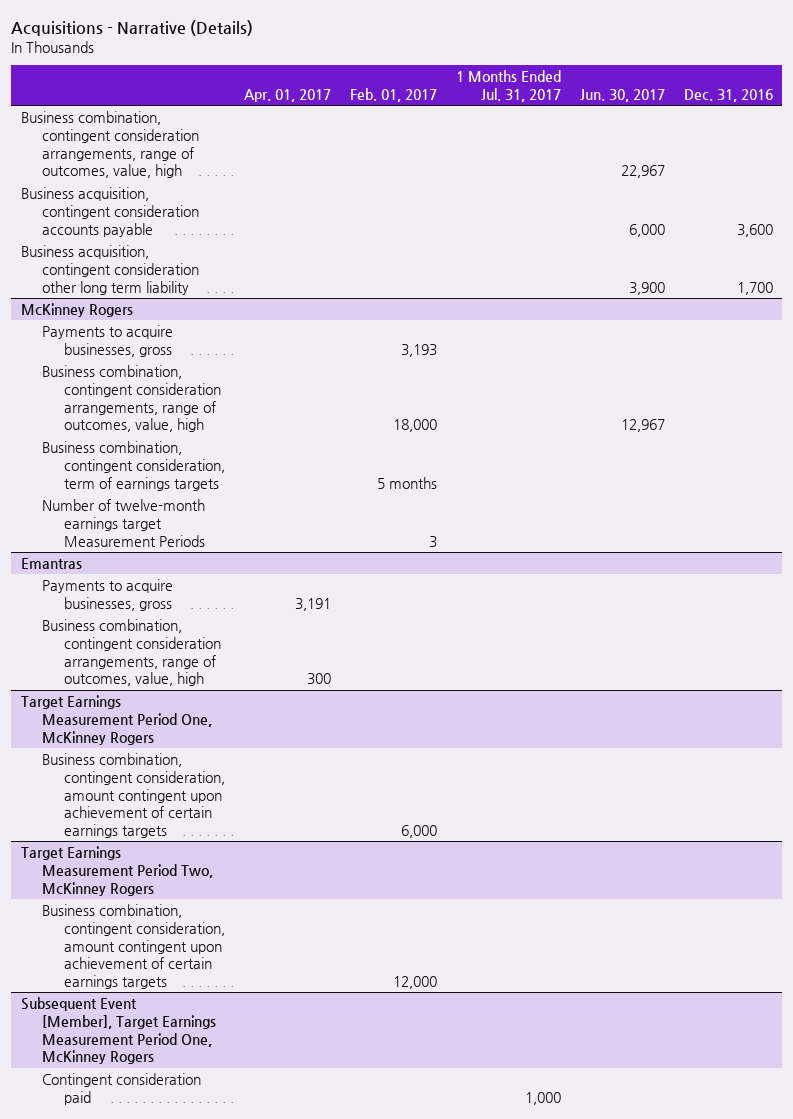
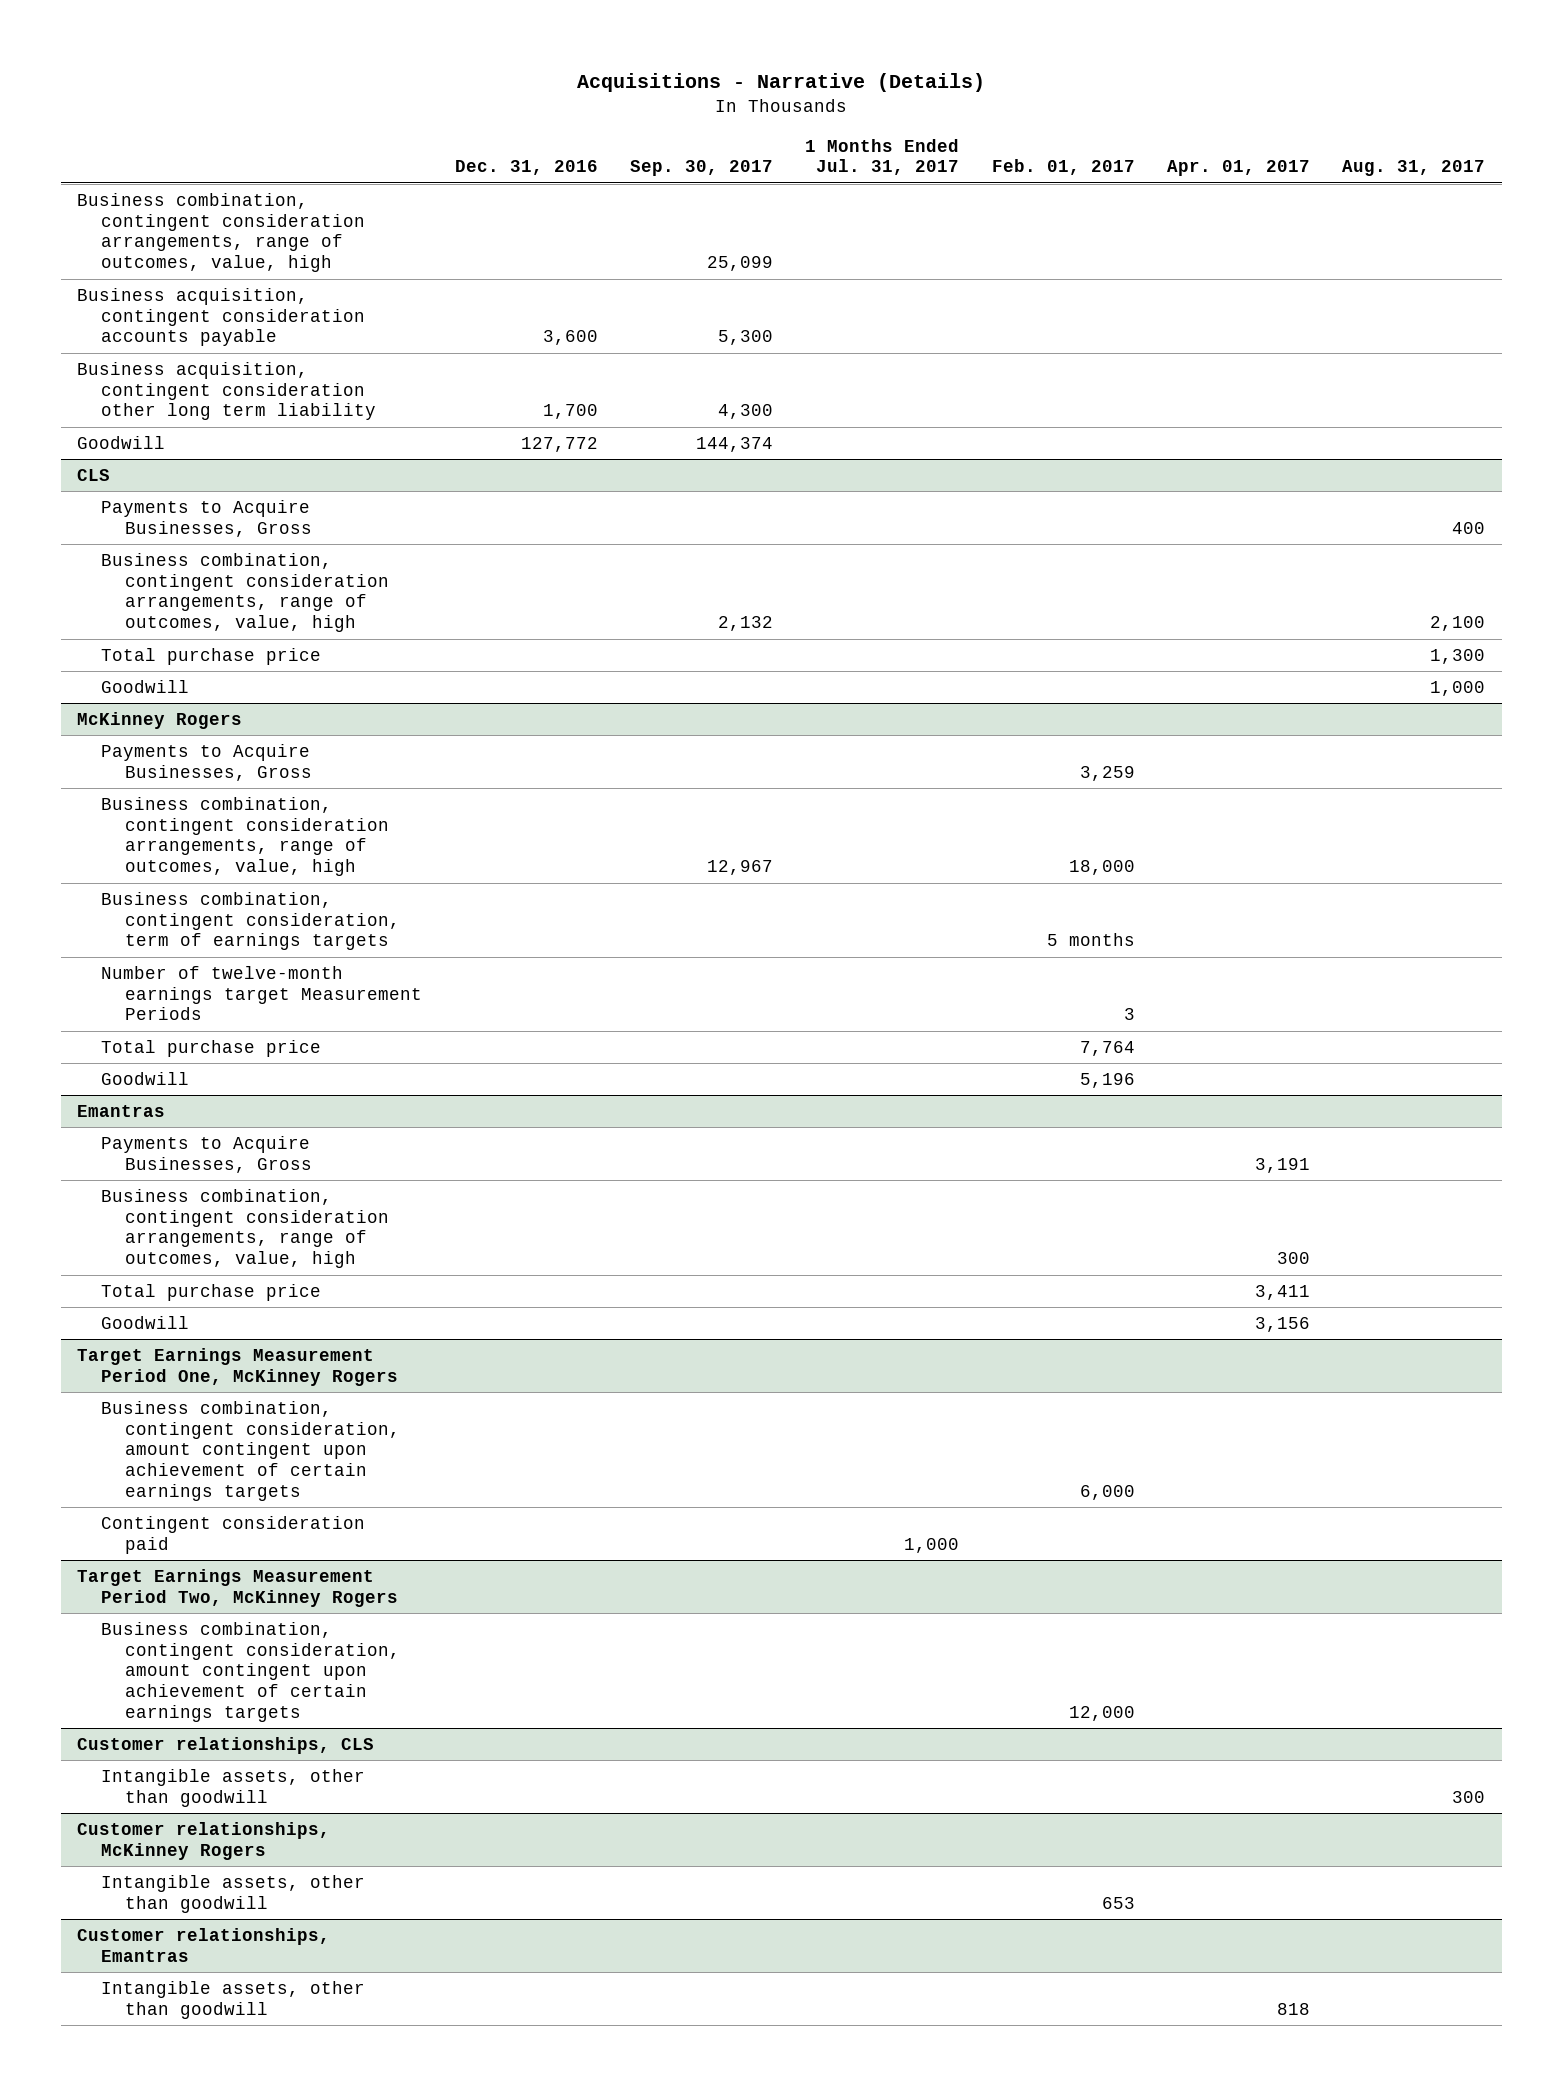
[579,89,665,103] Jun. 30, 2017 -> none
none -> [630,160,774,177] Sep. 30, 2017
none -> [1342,160,1486,177] Aug. 31, 2017
none -> [77,436,166,450] Goodwill
none -> [77,469,111,482] CLS
none -> [101,500,313,537] Payments to Acquire Businesses, Gross
none -> [101,553,390,633] Business combination, contingent consideration arrangements, range of outcomes, value, high
none -> [101,648,322,666] Total purchase price
none -> [101,680,190,694] Goodwill
[42,324,174,357] Payments to acquire businesses, gross -> [101,744,313,781] Payments to Acquire Businesses, Gross
[400,343,437,357] 3,193 -> [1079,765,1135,781] 3,259
none -> [101,1040,322,1058] Total purchase price
none -> [101,1072,190,1086] Goodwill
[42,578,174,611] Payments to acquire businesses, gross -> [101,1136,313,1173] Payments to Acquire Businesses, Gross
none -> [101,1284,322,1302] Total purchase price
none -> [101,1316,190,1330] Goodwill
none -> [101,1516,366,1554] Contingent consideration paid
[20,996,217,1065] Subsequent Event [Member], Target Earnings Measurement Period One, McKinney Rogers -> none
[42,1072,202,1105] Contingent consideration paid -> none
none -> [77,1737,375,1755] Customer relationships, CLS
none -> [101,1769,366,1807] Intangible assets, other than goodwill
none -> [77,1822,331,1860] Customer relationships, McKinney Rogers
none -> [101,1875,366,1913] Intangible assets, other than goodwill
none -> [77,1928,331,1962] Customer relationships, Emantras
none -> [101,1981,366,2019] Intangible assets, other than goodwill

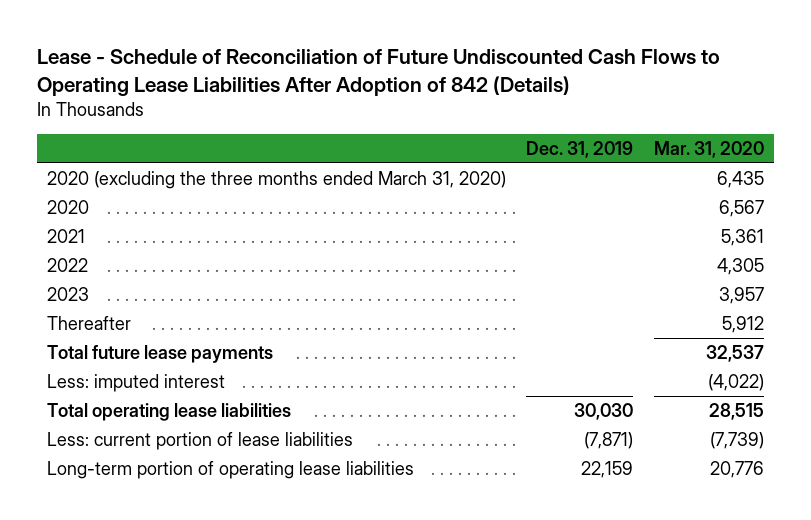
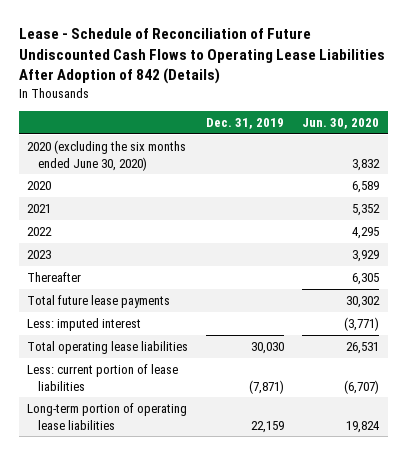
[653,140,764,158] Mar. 31, 2020 -> none
none -> [301,117,379,129] Jun. 30, 2020
[46,170,506,189] 2020 (excluding the three months ended March 31, 2020) -> [27,140,187,171] 2020 (excluding the six months ended June 30, 2020)

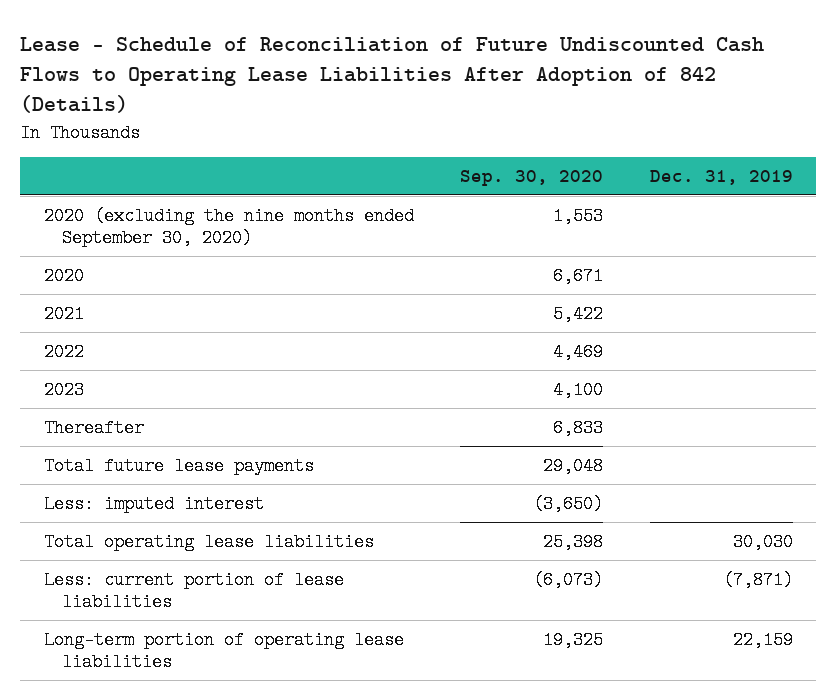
[301,117,379,129] Jun. 30, 2020 -> none
none -> [460,169,604,186] Sep. 30, 2020
[27,140,187,171] 2020 (excluding the six months ended June 30, 2020) -> [43,206,414,248] 2020 (excluding the nine months ended September 30, 2020)

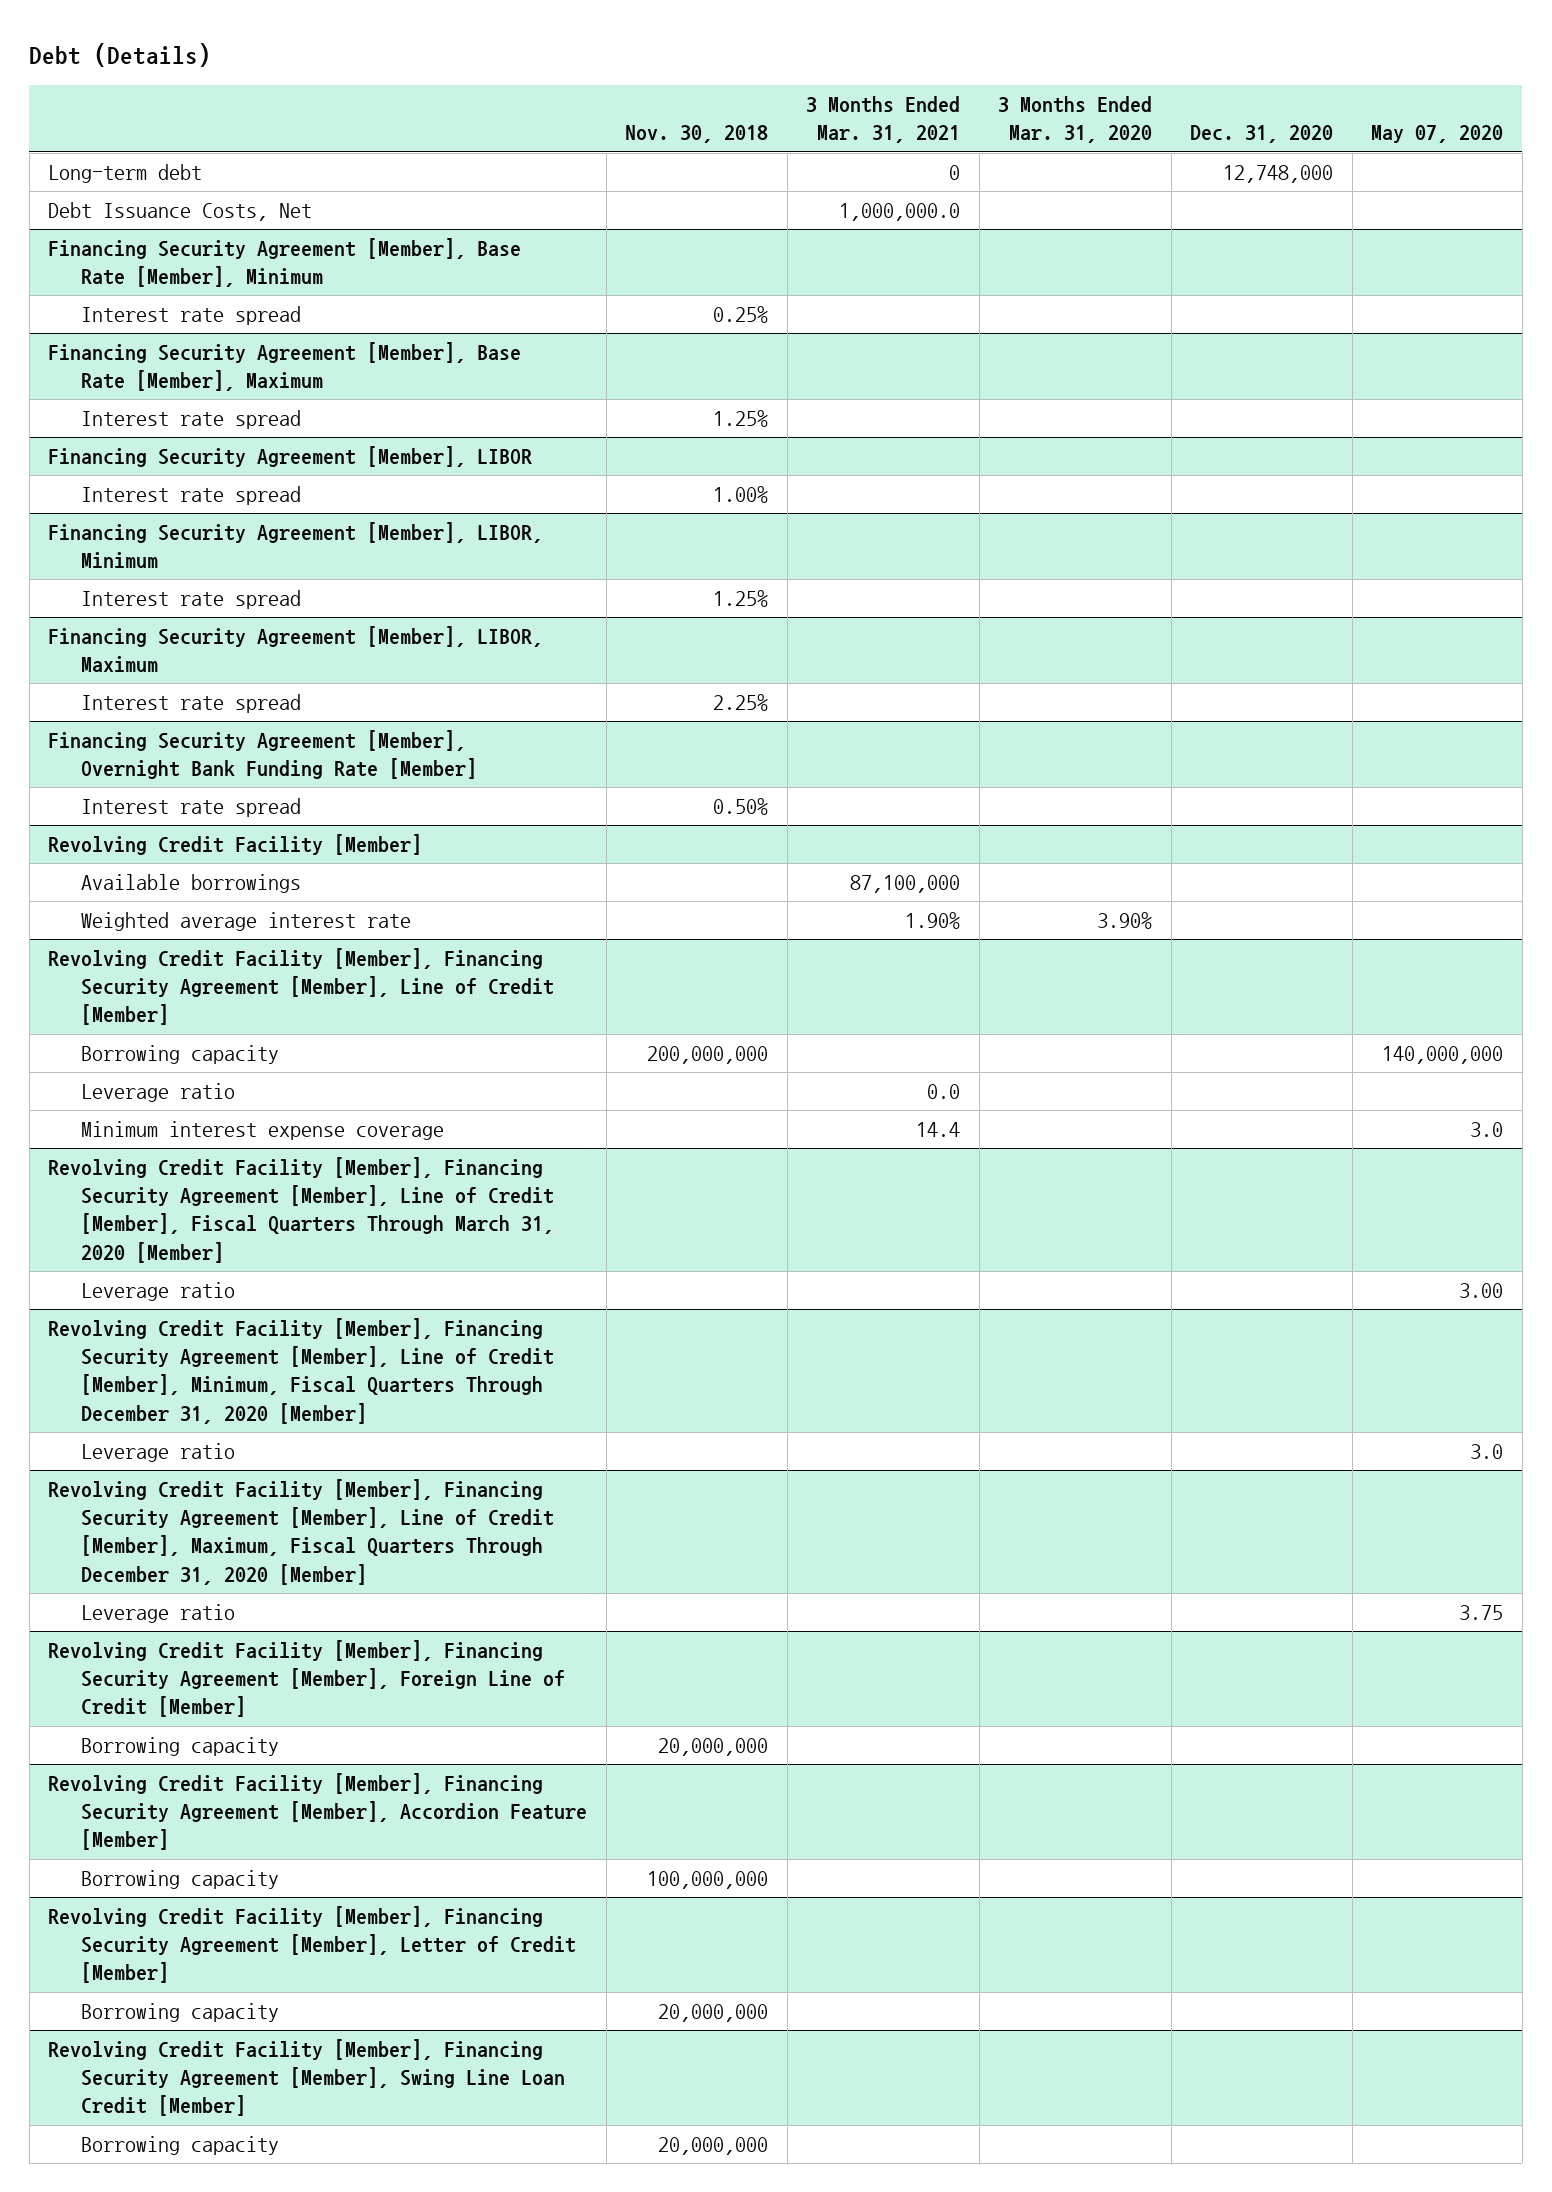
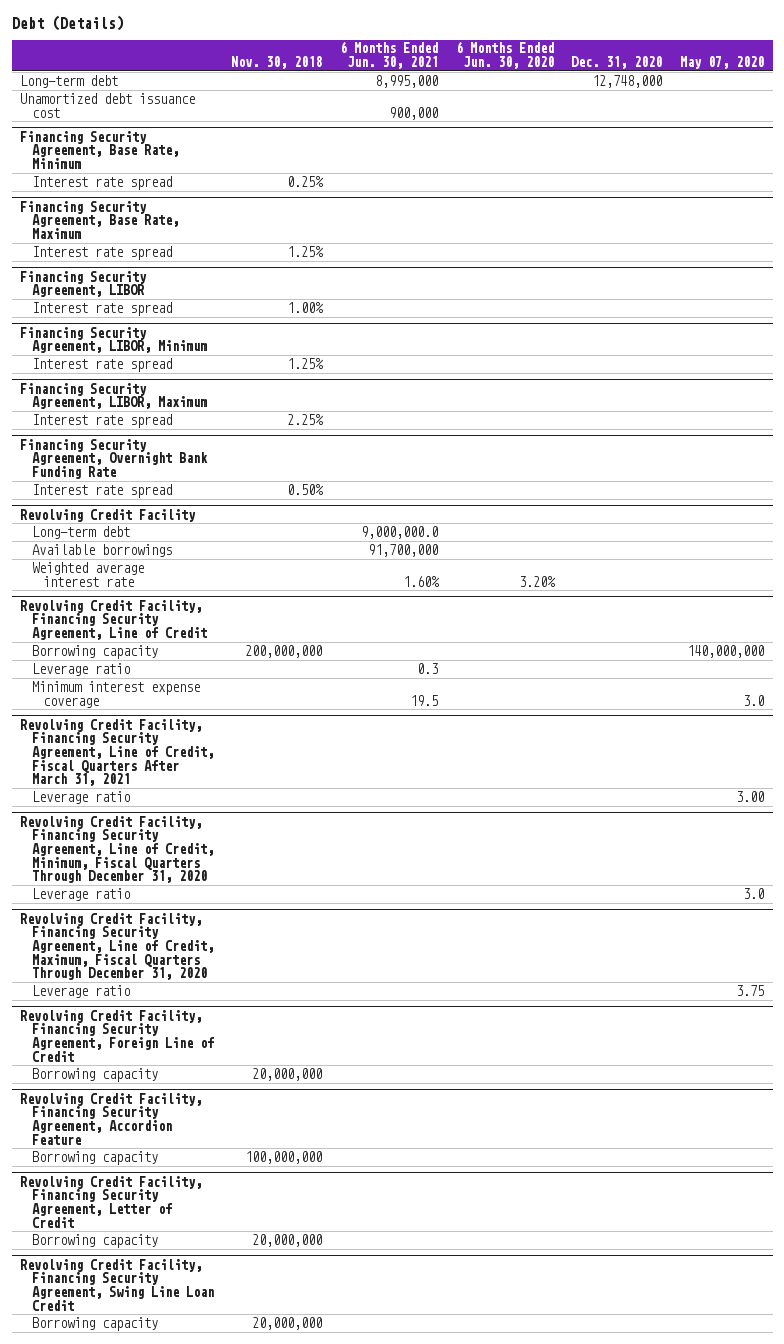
[806,96,961,144] 3 Months Ended Mar. 31, 2021 -> none
[998,96,1153,144] 3 Months Ended Mar. 31, 2020 -> none
none -> [340,41,439,70] 6 Months Ended Jun. 30, 2021
none -> [455,41,554,70] 6 Months Ended Jun. 30, 2020
[48,202,313,222] Debt Issuance Costs, Net -> [20,92,196,118] Unamortized debt issuance cost
[48,238,522,288] Financing Security Agreement [Member], Base Rate [Member], Minimum -> [20,130,179,170] Financing Security Agreement, Base Rate, Minimum
[48,342,522,392] Financing Security Agreement [Member], Base Rate [Member], Maximum -> [20,200,179,240] Financing Security Agreement, Base Rate, Maximum
[48,446,533,468] Financing Security Agreement [Member], LIBOR -> [20,270,148,298] Financing Security Agreement, LIBOR
[48,522,544,569] Financing Security Agreement [Member], LIBOR, Minimum -> [20,326,207,354] Financing Security Agreement, LIBOR, Minimum
[48,626,544,673] Financing Security Agreement [Member], LIBOR, Maximum -> [20,382,207,410] Financing Security Agreement, LIBOR, Maximum
[48,730,478,780] Financing Security Agreement [Member], Overnight Bank Funding Rate [Member] -> [20,438,208,480] Financing Security Agreement, Overnight Bank Funding Rate
[48,834,423,856] Revolving Credit Facility [Member] -> [20,508,197,522] Revolving Credit Facility
none -> [31,525,130,539] Long-term debt
[48,948,555,1026] Revolving Credit Facility [Member], Financing Security Agreement [Member], Line of Credit [Member] -> [20,599,207,641] Revolving Credit Facility, Financing Security Agreement, Line of Credit
[48,1157,555,1263] Revolving Credit Facility [Member], Financing Security Agreement [Member], Line of Credit [Member], Fiscal Quarters Through March 31, 2020 [Member] -> [20,718,214,787] Revolving Credit Facility, Financing Security Agreement, Line of Credit, Fiscal Quarters After March 31, 2021
[48,1318,555,1424] Revolving Credit Facility [Member], Financing Security Agreement [Member], Line of Credit [Member], Minimum, Fiscal Quarters Through December 31, 2020 [Member] -> [20,815,214,884] Revolving Credit Facility, Financing Security Agreement, Line of Credit, Minimum, Fiscal Quarters Through December 31, 2020
[48,1479,555,1585] Revolving Credit Facility [Member], Financing Security Agreement [Member], Line of Credit [Member], Maximum, Fiscal Quarters Through December 31, 2020 [Member] -> [20,912,214,981] Revolving Credit Facility, Financing Security Agreement, Line of Credit, Maximum, Fiscal Quarters Through December 31, 2020
[48,1640,566,1718] Revolving Credit Facility [Member], Financing Security Agreement [Member], Foreign Line of Credit [Member] -> [20,1009,214,1062] Revolving Credit Facility, Financing Security Agreement, Foreign Line of Credit
[48,1773,588,1851] Revolving Credit Facility [Member], Financing Security Agreement [Member], Accordion Feature [Member] -> [20,1092,203,1145] Revolving Credit Facility, Financing Security Agreement, Accordion Feature
[48,1906,577,1984] Revolving Credit Facility [Member], Financing Security Agreement [Member], Letter of Credit [Member] -> [20,1175,203,1228] Revolving Credit Facility, Financing Security Agreement, Letter of Credit
[48,2039,566,2117] Revolving Credit Facility [Member], Financing Security Agreement [Member], Swing Line Loan Credit [Member] -> [20,1258,214,1311] Revolving Credit Facility, Financing Security Agreement, Swing Line Loan Credit

